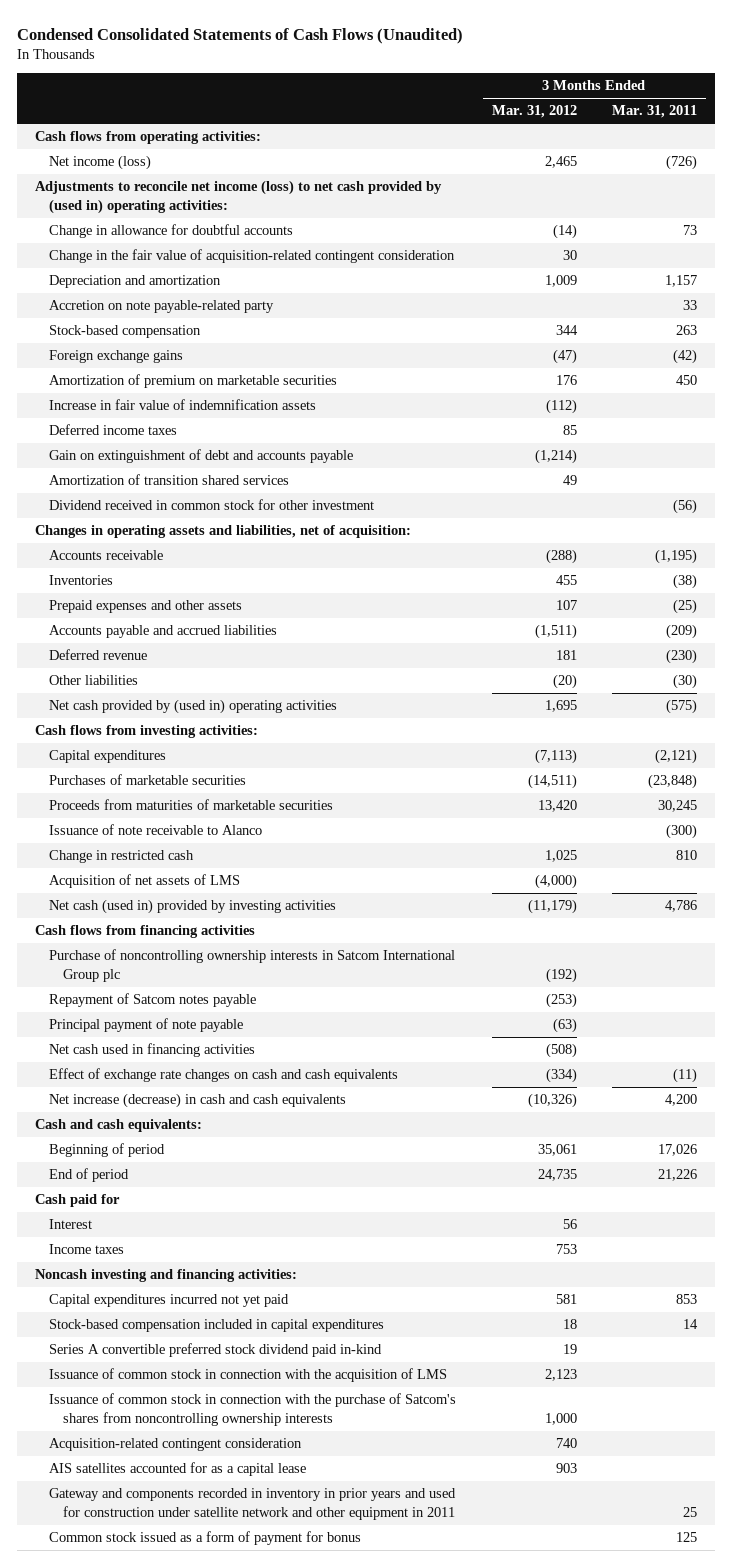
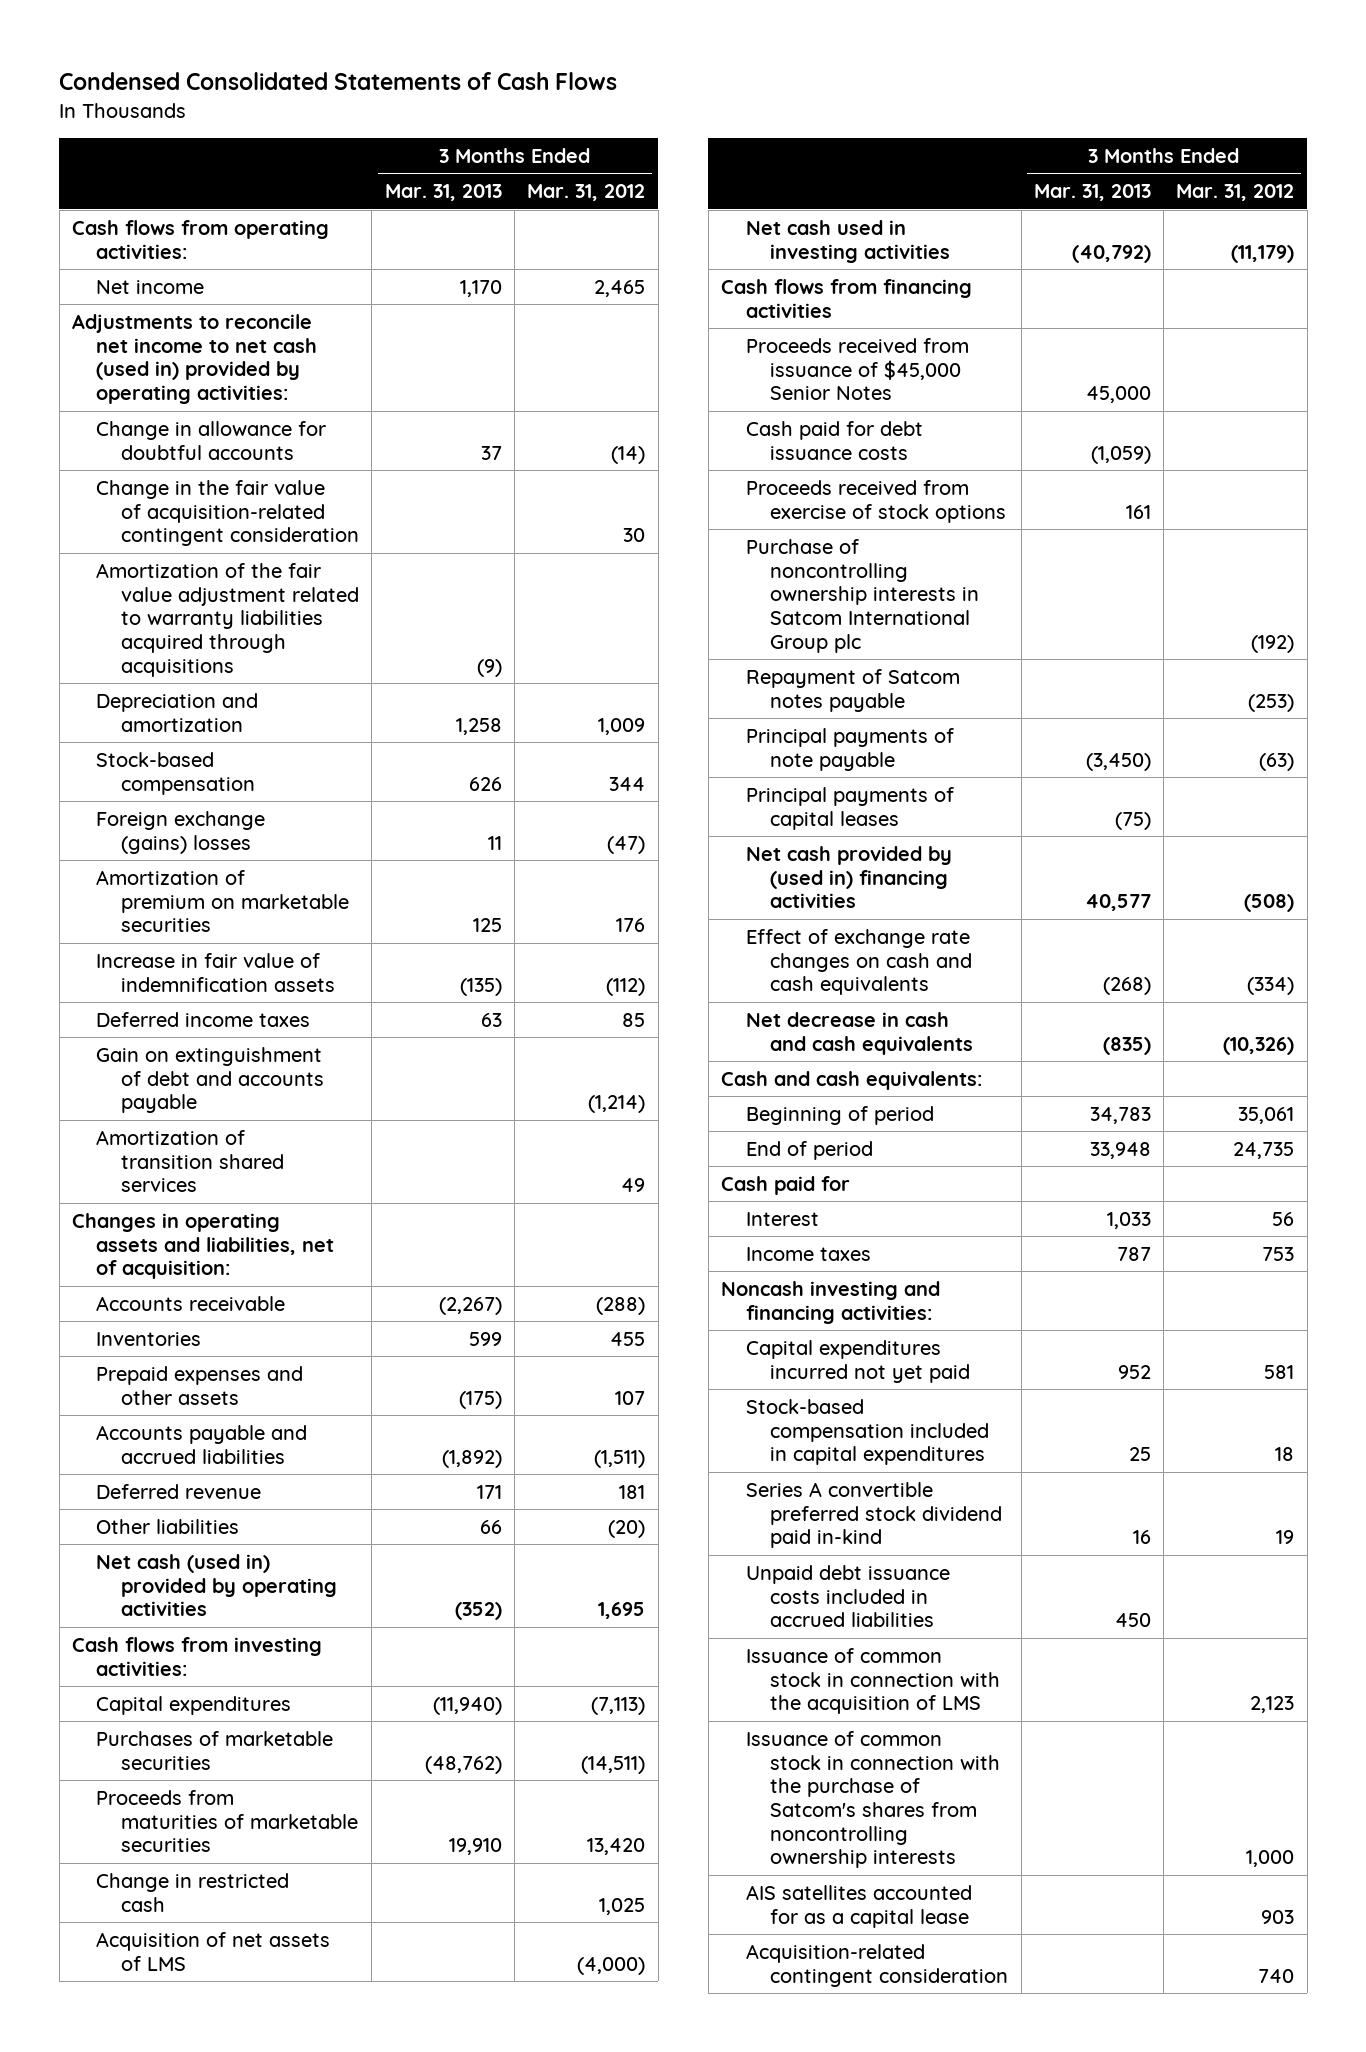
[17,27,464,44] Condensed Consolidated Statements of Cash Flows (Unaudited) -> [59,72,618,91] Condensed Consolidated Statements of Cash Flows
[612,105,698,119] Mar. 31, 2011 -> none
none -> [384,184,502,202] Mar. 31, 2013
[49,155,152,171] Net income (loss) -> [96,279,205,294] Net income
[35,180,443,214] Adjustments to reconcile net income (loss) to net cash provided by (used in) operating activities: -> [72,313,318,404] Adjustments to reconcile net income to net cash (used in) provided by operating activities:
none -> [96,562,359,677] Amortization of the fair value adjustment related to warranty liabilities acquired through acquisitions
[49,300,275,314] Accretion on note payable-related party -> none
[49,350,184,364] Foreign exchange gains -> [96,810,266,854] Foreign exchange (gains) losses
[49,499,375,511] Dividend received in common stock for other investment -> none
[49,699,338,715] Net cash provided by (used in) operating activities -> [96,1553,337,1617] Net cash (used in) provided by operating activities
[49,824,263,836] Issuance of note receivable to Alanco -> none
[49,899,337,915] Net cash (used in) provided by investing activities -> [745,219,951,263] Net cash used in investing activities
none -> [745,337,969,401] Proceeds received from issuance of $45,000 Senior Notes
none -> [745,420,923,460] Cash paid for debt issuance costs
none -> [745,479,1007,523] Proceeds received from exercise of stock options
[49,1018,244,1033] Principal payment of note payable -> [745,727,954,771] Principal payments of note payable
none -> [745,786,954,830] Principal payments of capital leases
[49,1043,256,1058] Net cash used in financing activities -> [745,845,952,909] Net cash provided by (used in) financing activities
[49,1093,347,1109] Net increase (decrease) in cash and cash equivalents -> [745,1011,974,1055] Net decrease in cash and cash equivalents
none -> [745,1564,950,1628] Unpaid debt issuance costs included in accrued liabilities
[49,1488,457,1520] Gateway and components recorded in inventory in prior years and used for construction under satellite network and other equipment in 2011 -> none
[49,1531,362,1546] Common stock issued as a form of payment for bonus -> none
[49,1438,303,1452] Acquisition-related contingent consideration -> [745,1943,1009,1987] Acquisition-related contingent consideration

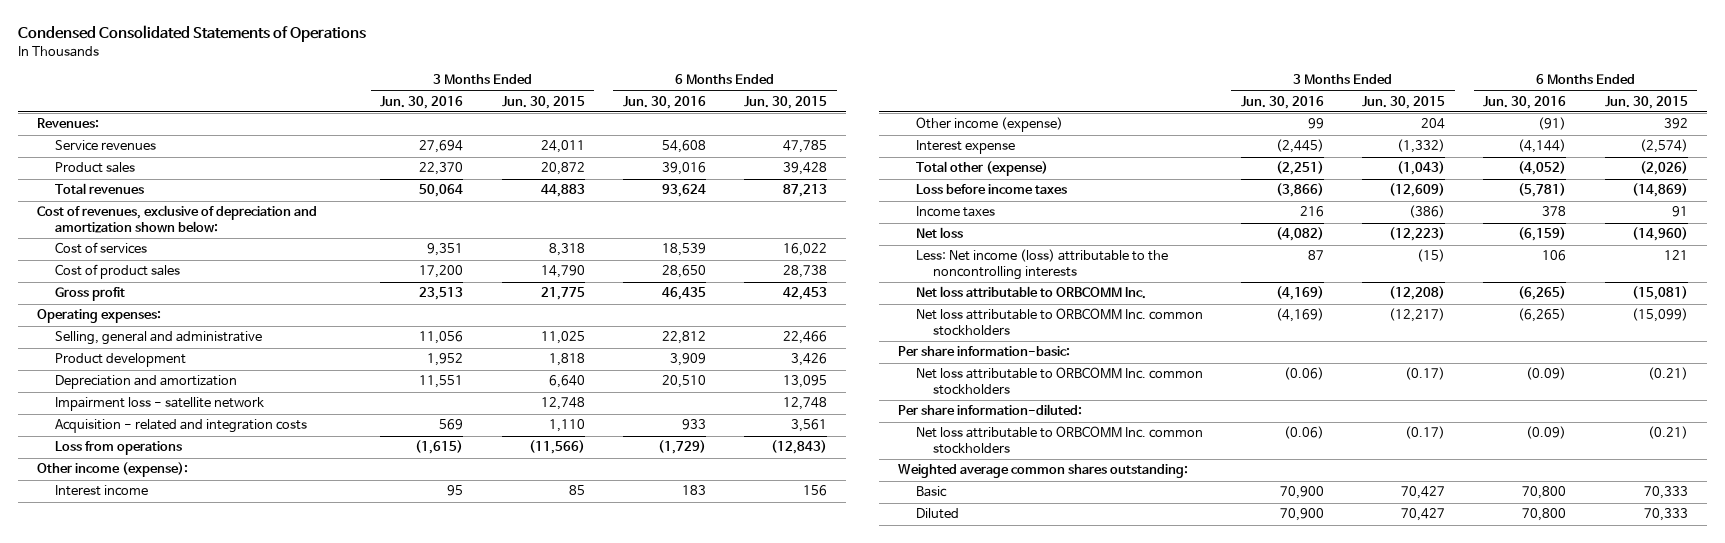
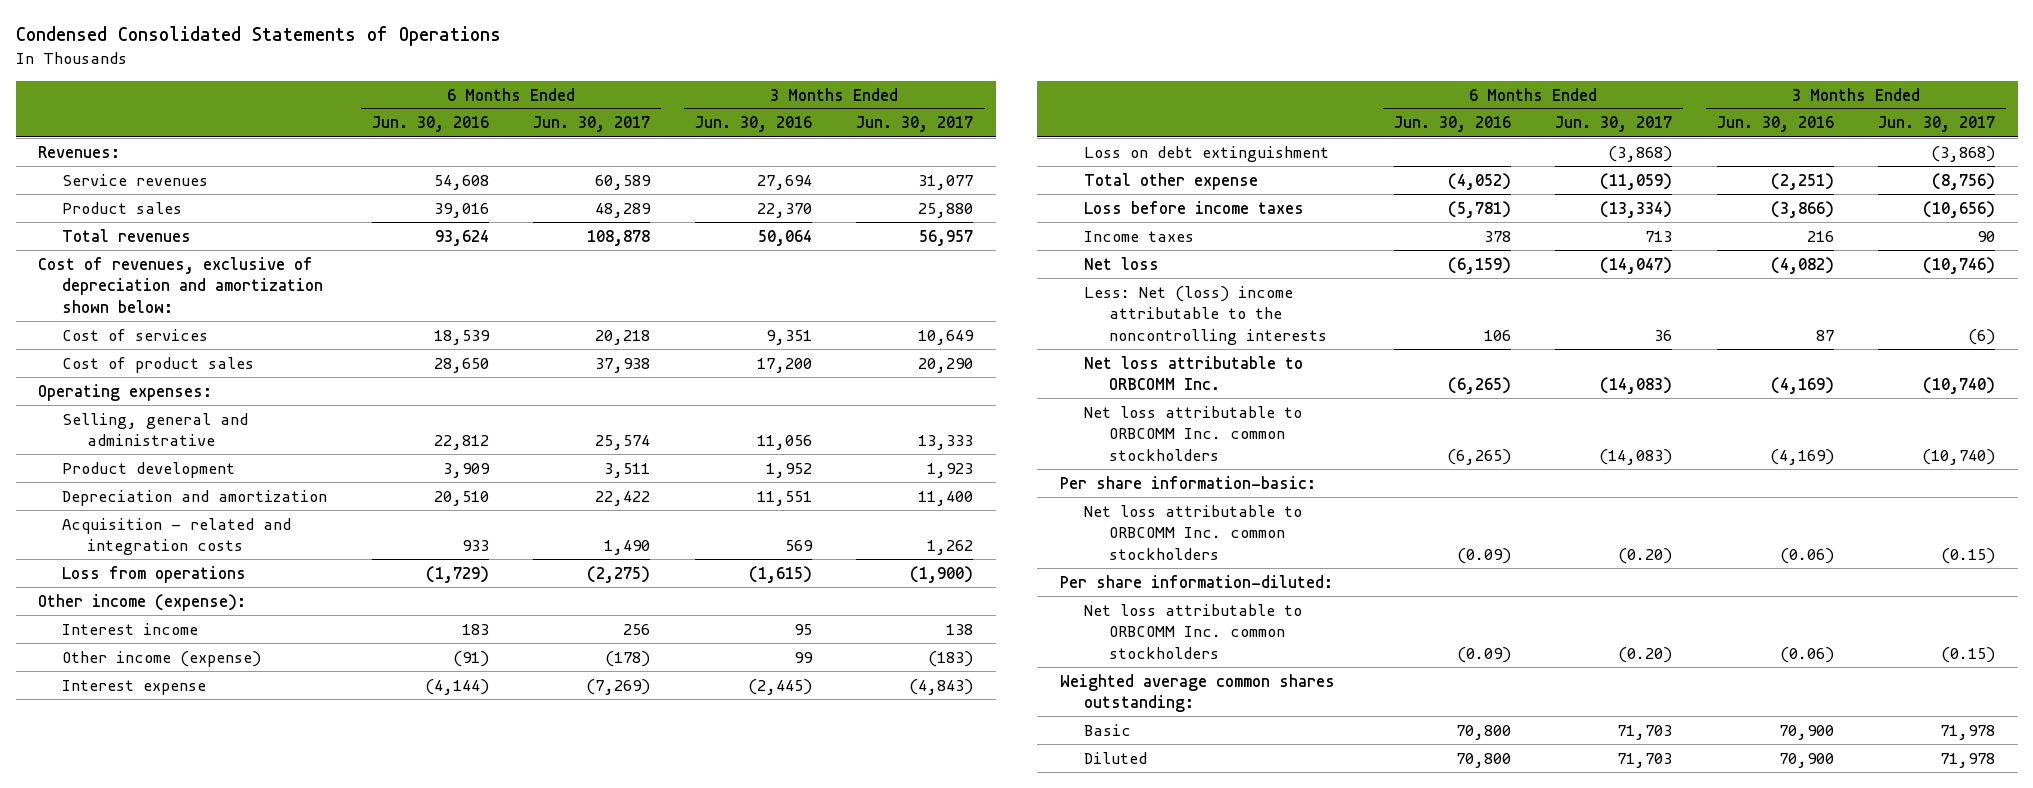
[501,95,585,109] Jun. 30, 2015 -> none
[744,95,828,109] Jun. 30, 2015 -> none
none -> [533,116,651,133] Jun. 30, 2017
none -> [856,116,974,133] Jun. 30, 2017
[55,287,126,302] Gross profit -> none
[55,397,265,412] Impairment loss - satellite network -> none
none -> [1084,145,1330,162] Loss on debt extinguishment
[915,161,1048,177] Total other (expense) -> [1084,172,1259,190] Total other expense
[915,249,1168,280] Less: Net income (loss) attributable to the noncontrolling interests -> [1084,285,1327,345] Less: Net (loss) income attributable to the noncontrolling interests

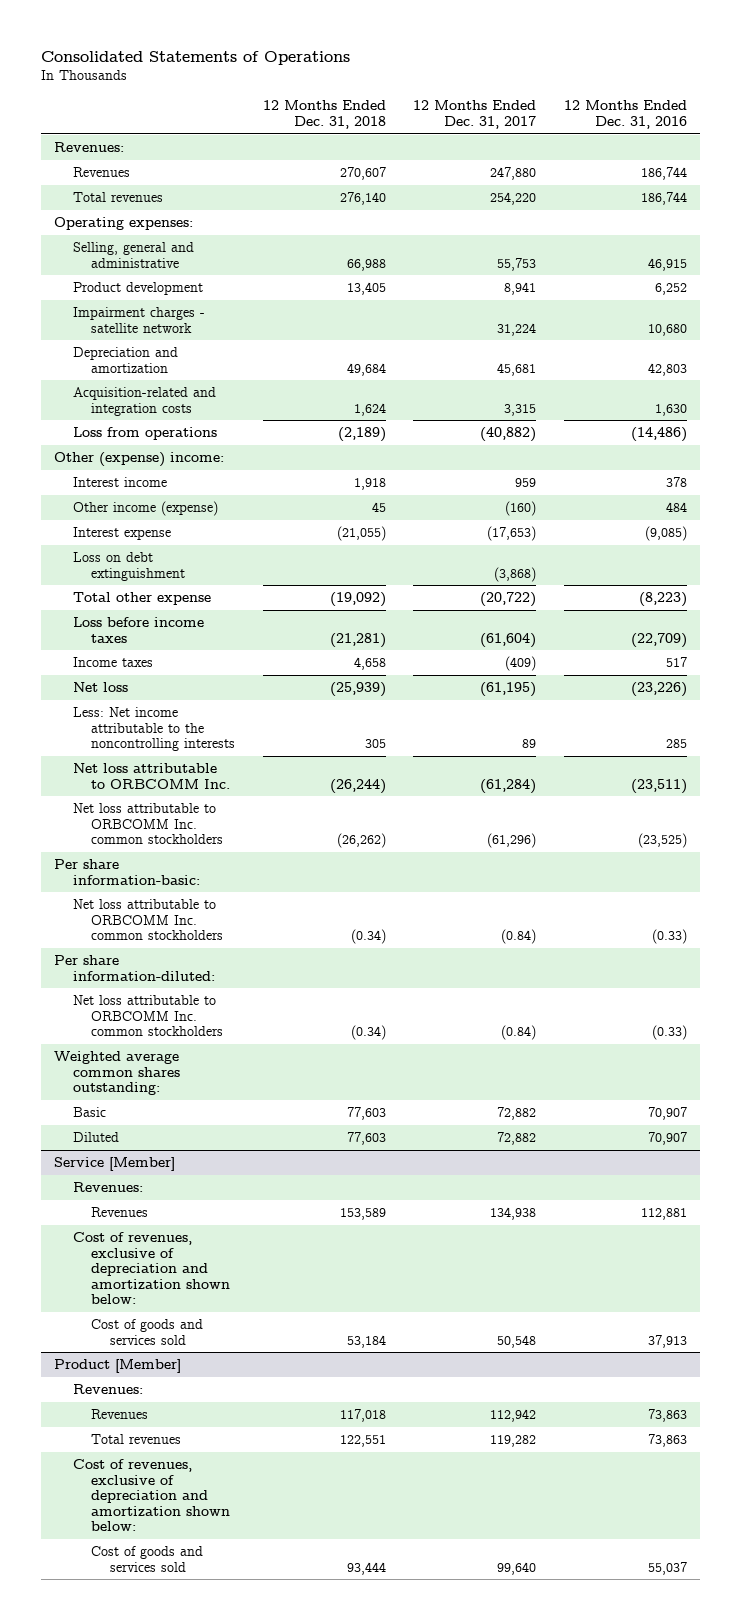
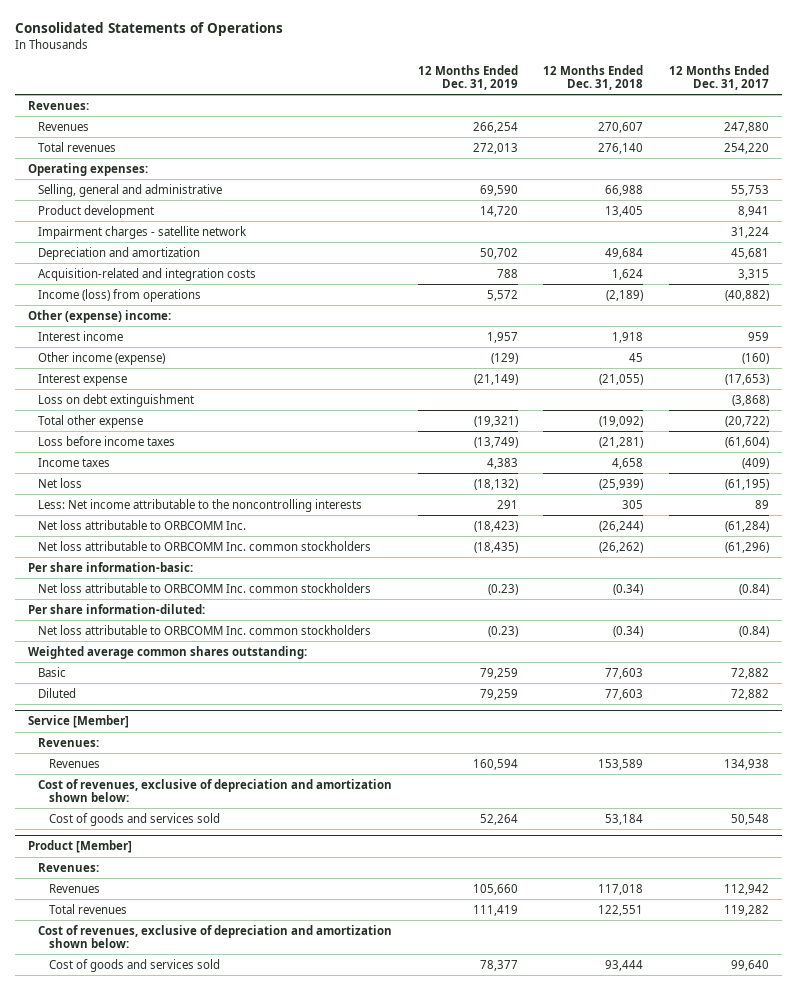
[563,100,687,129] 12 Months Ended Dec. 31, 2016 -> none
none -> [417,64,518,91] 12 Months Ended Dec. 31, 2019
[72,427,217,441] Loss from operations -> [38,288,202,302] Income (loss) from operations

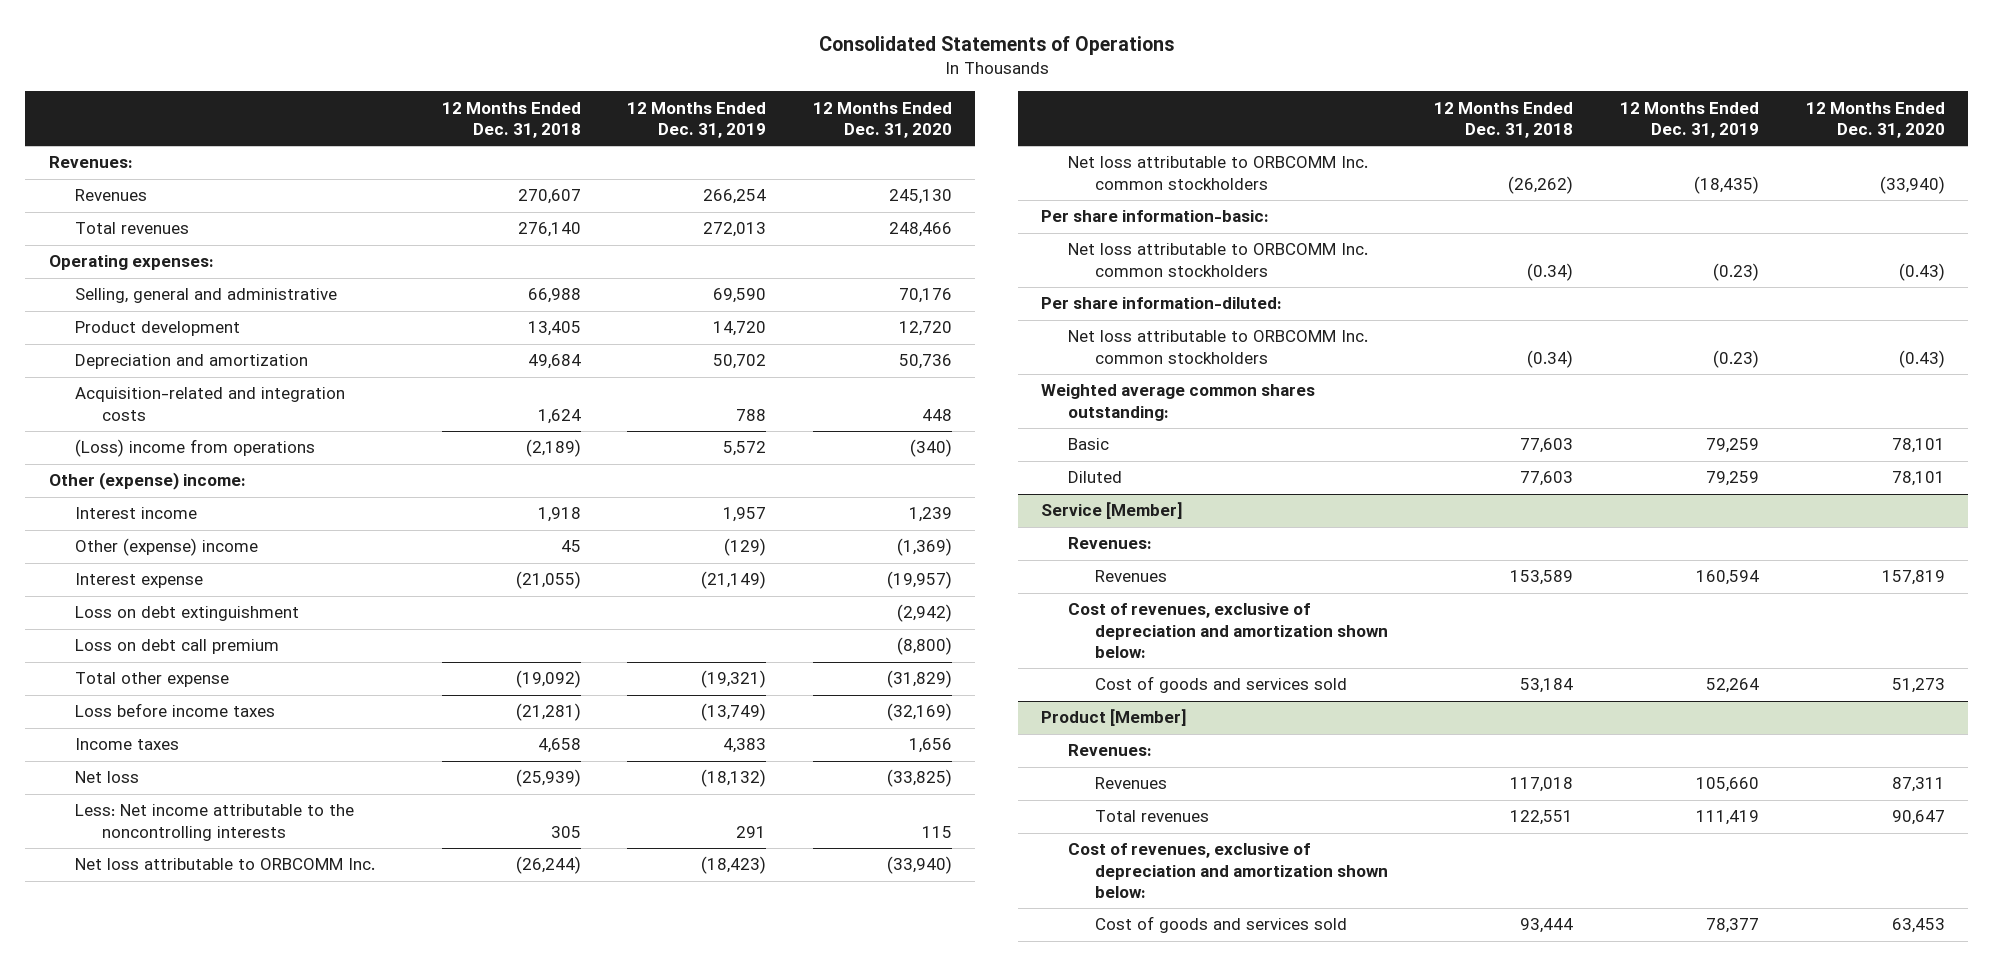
[668,64,769,91] 12 Months Ended Dec. 31, 2017 -> none
none -> [813,101,953,138] 12 Months Ended Dec. 31, 2020
[38,225,248,239] Impairment charges - satellite network -> none
[38,288,202,302] Income (loss) from operations -> [75,439,316,458] (Loss) income from operations
[38,351,166,365] Other income (expense) -> [75,538,259,557] Other (expense) income
none -> [75,639,280,655] Loss on debt call premium

